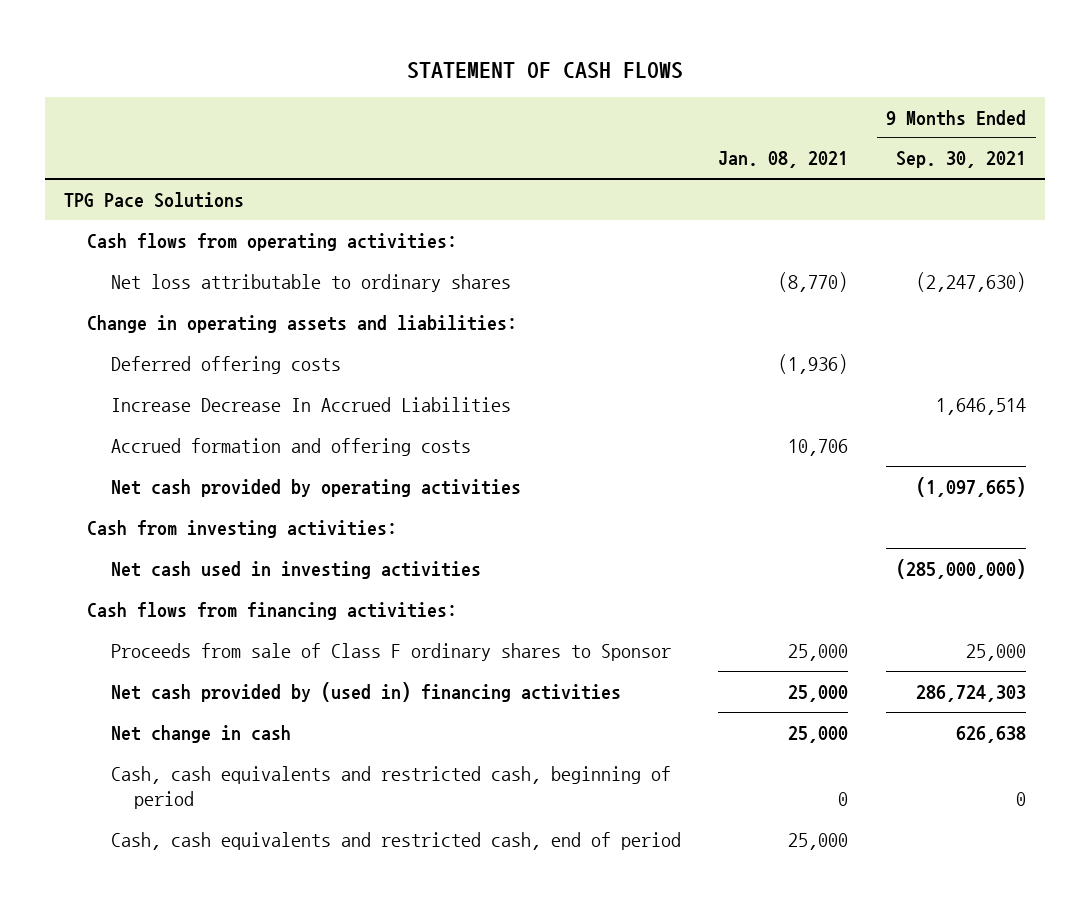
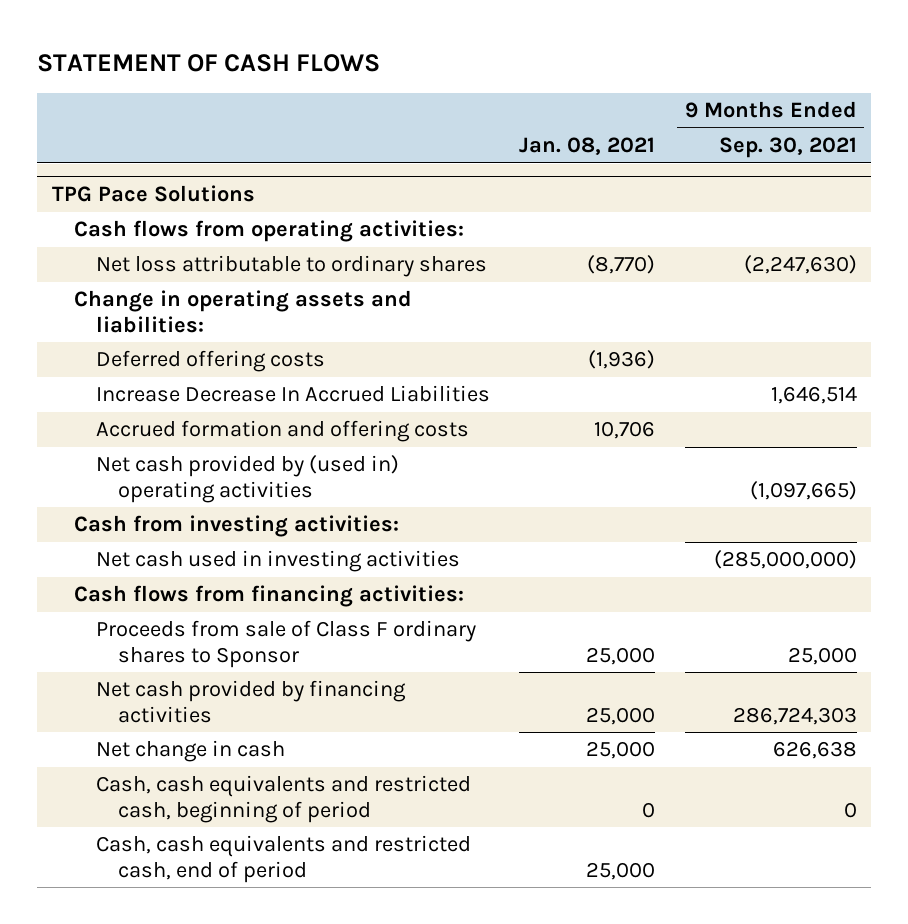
[110,478,521,497] Net cash provided by operating activities -> [96,455,400,504] Net cash provided by (used in) operating activities
[110,681,621,702] Net cash provided by (used in) financing activities -> [96,680,407,724] Net cash provided by financing activities

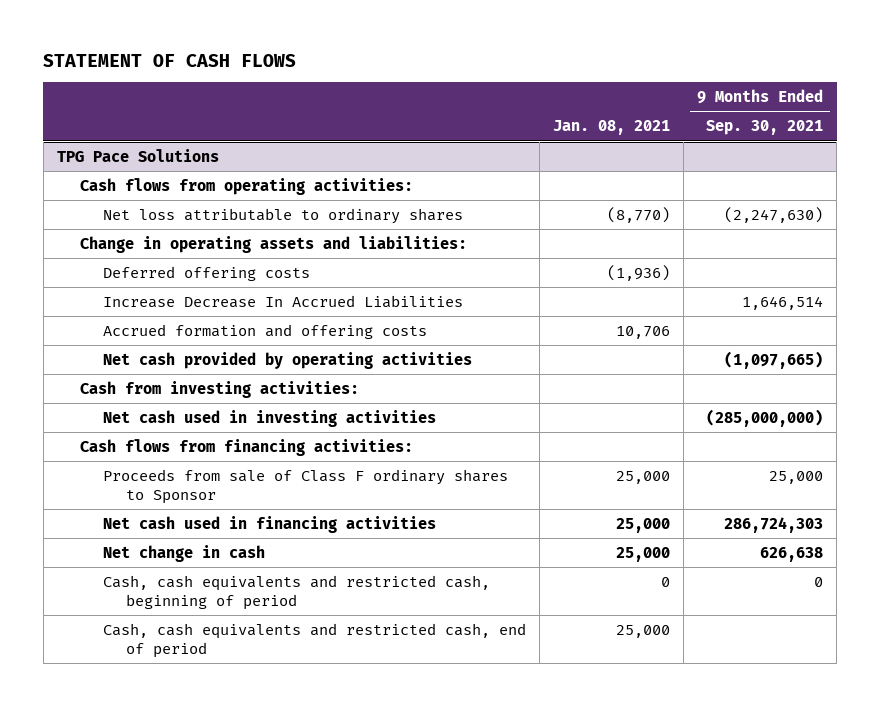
[96,455,400,504] Net cash provided by (used in) operating activities -> [103,352,473,370] Net cash provided by operating activities
[96,680,407,724] Net cash provided by financing activities -> [103,516,437,534] Net cash used in financing activities

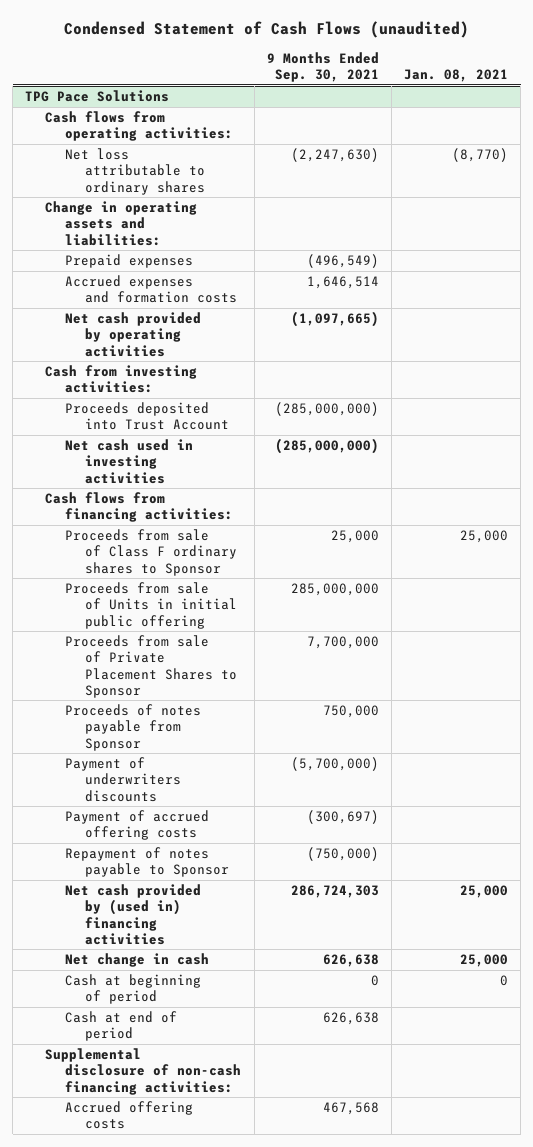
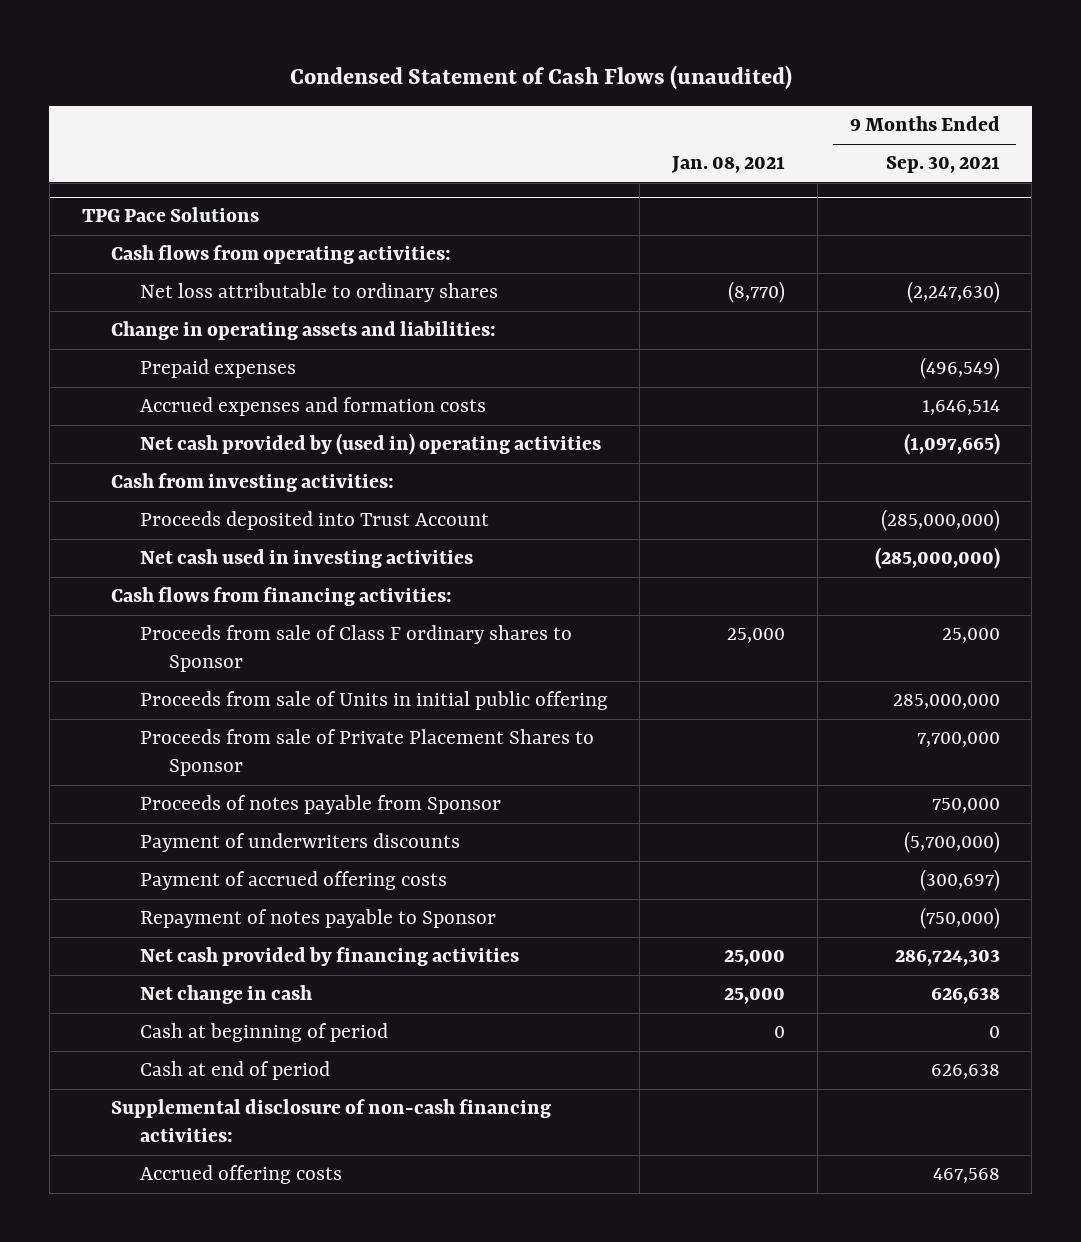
[65,312,202,357] Net cash provided by operating activities -> [139,433,601,456] Net cash provided by (used in) operating activities
[65,884,202,945] Net cash provided by (used in) financing activities -> [139,947,519,967] Net cash provided by financing activities

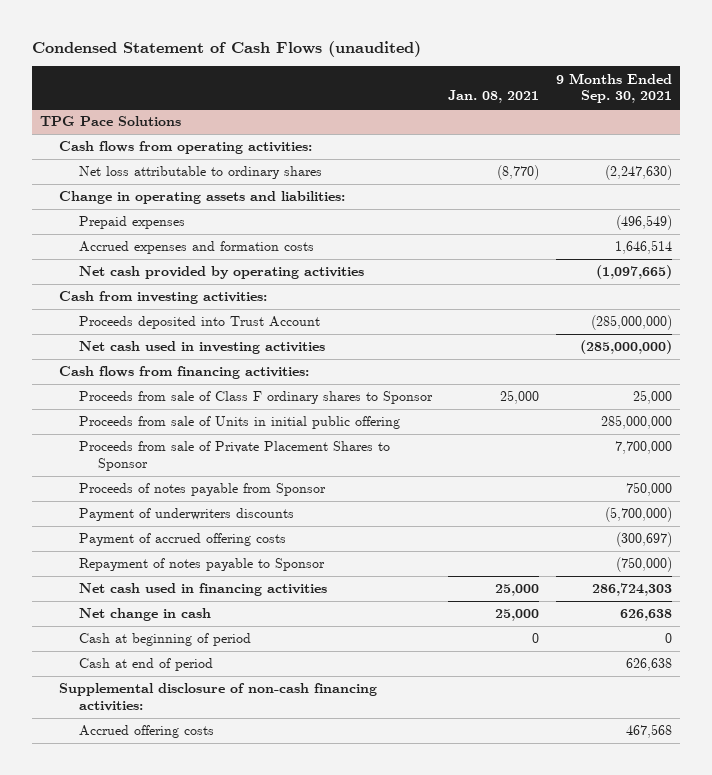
[139,433,601,456] Net cash provided by (used in) operating activities -> [78,266,364,280] Net cash provided by operating activities
[139,947,519,967] Net cash provided by financing activities -> [78,583,327,597] Net cash used in financing activities

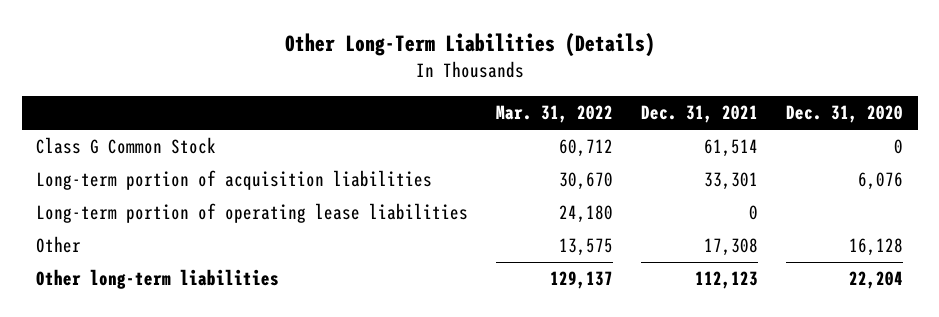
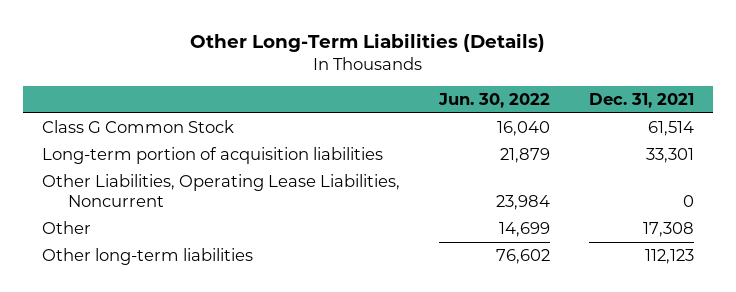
[495,105,613,124] Mar. 31, 2022 -> none
[786,105,904,124] Dec. 31, 2020 -> none
none -> [438,93,551,109] Jun. 30, 2022
[35,203,468,224] Long-term portion of operating lease liabilities -> [42,173,401,208] Other Liabilities, Operating Lease Liabilities, Noncurrent

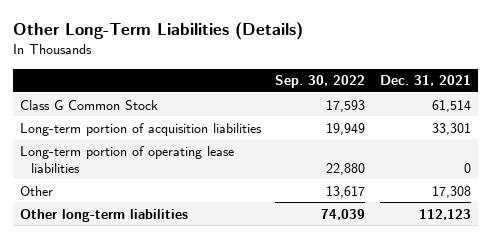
[438,93,551,109] Jun. 30, 2022 -> none
none -> [275,75,366,89] Sep. 30, 2022
[42,173,401,208] Other Liabilities, Operating Lease Liabilities, Noncurrent -> [20,145,235,173] Long-term portion of operating lease liabilities

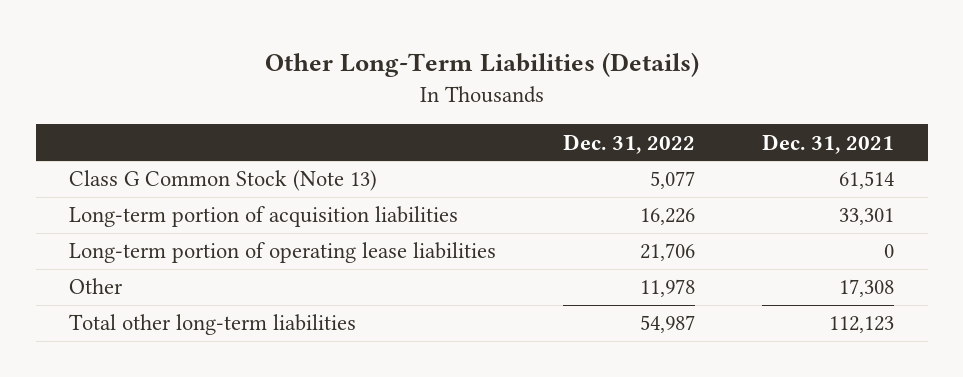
[275,75,366,89] Sep. 30, 2022 -> none
none -> [563,133,696,154] Dec. 31, 2022
[20,99,159,110] Class G Common Stock -> [69,170,378,192] Class G Common Stock (Note 13)
[20,208,189,222] Other long-term liabilities -> [69,314,357,336] Total other long-term liabilities

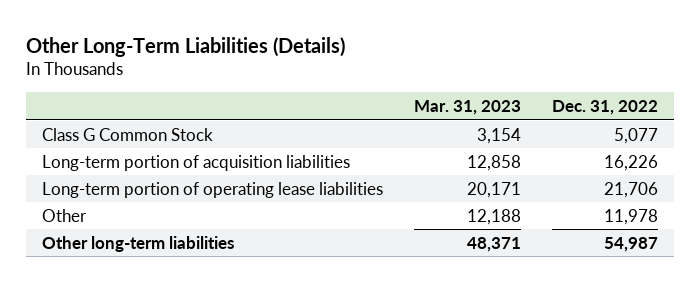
[762,133,895,154] Dec. 31, 2021 -> none
none -> [414,100,522,116] Mar. 31, 2023
[69,170,378,192] Class G Common Stock (Note 13) -> [41,127,213,141] Class G Common Stock
[69,314,357,336] Total other long-term liabilities -> [41,235,234,252] Other long-term liabilities

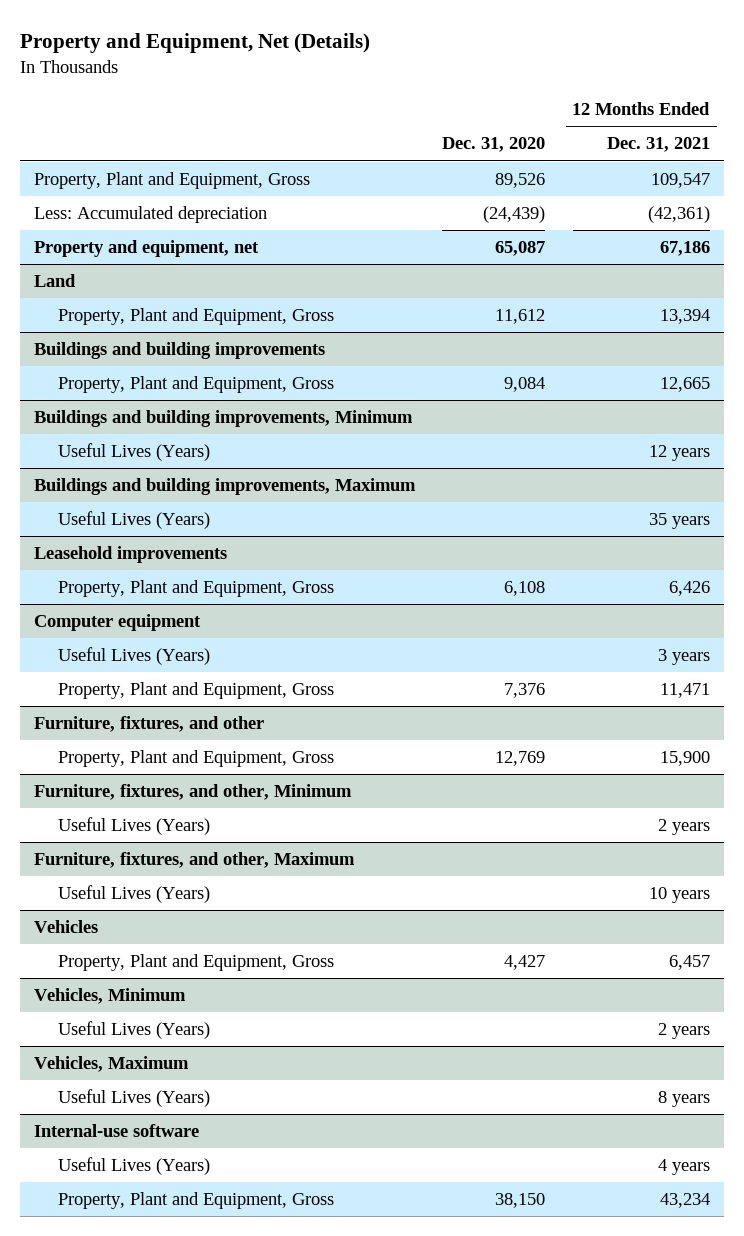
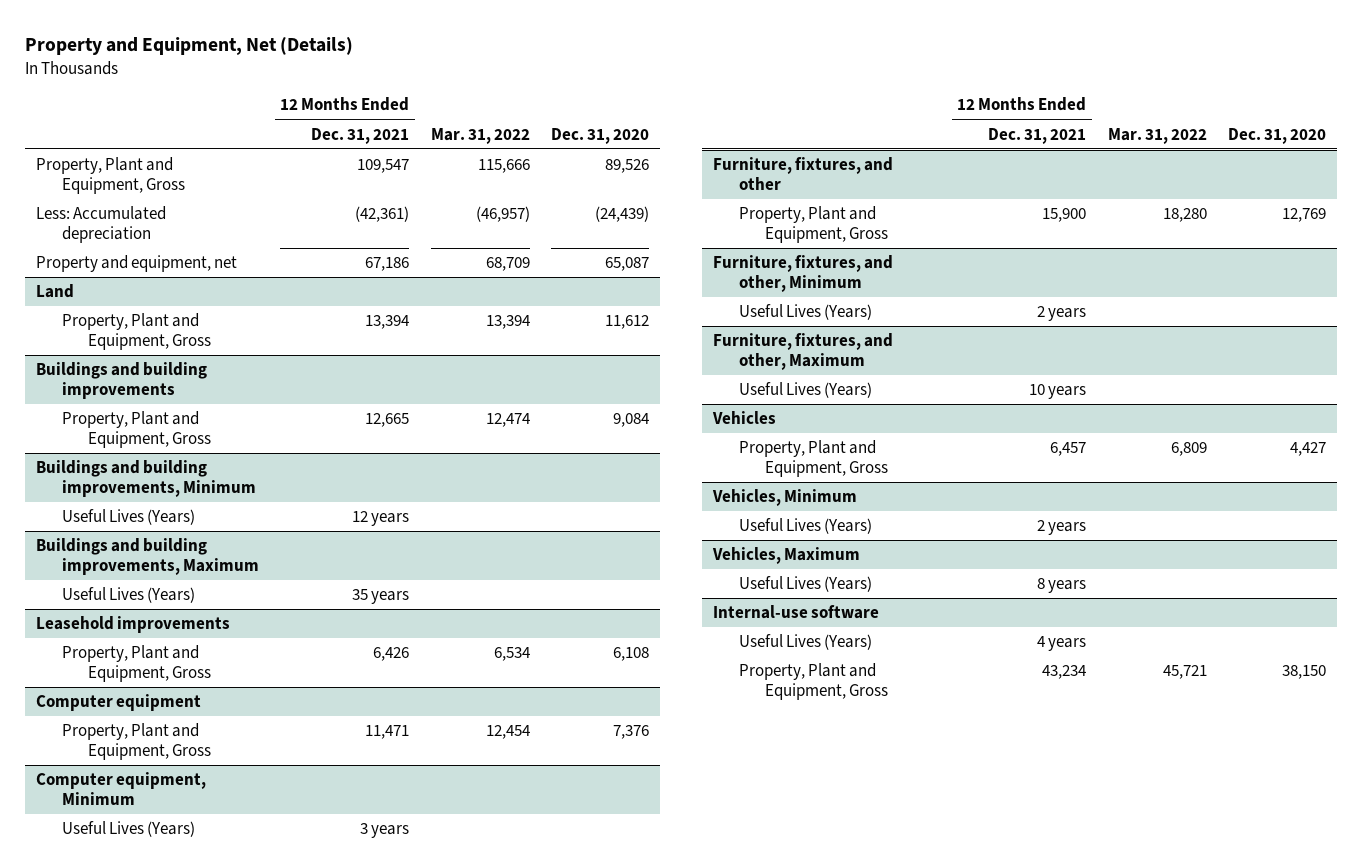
none -> [430,127,530,144] Mar. 31, 2022
[58,647,211,666] Useful Lives (Years) -> none
none -> [35,772,206,805] Computer equipment, Minimum
none -> [61,821,195,838] Useful Lives (Years)

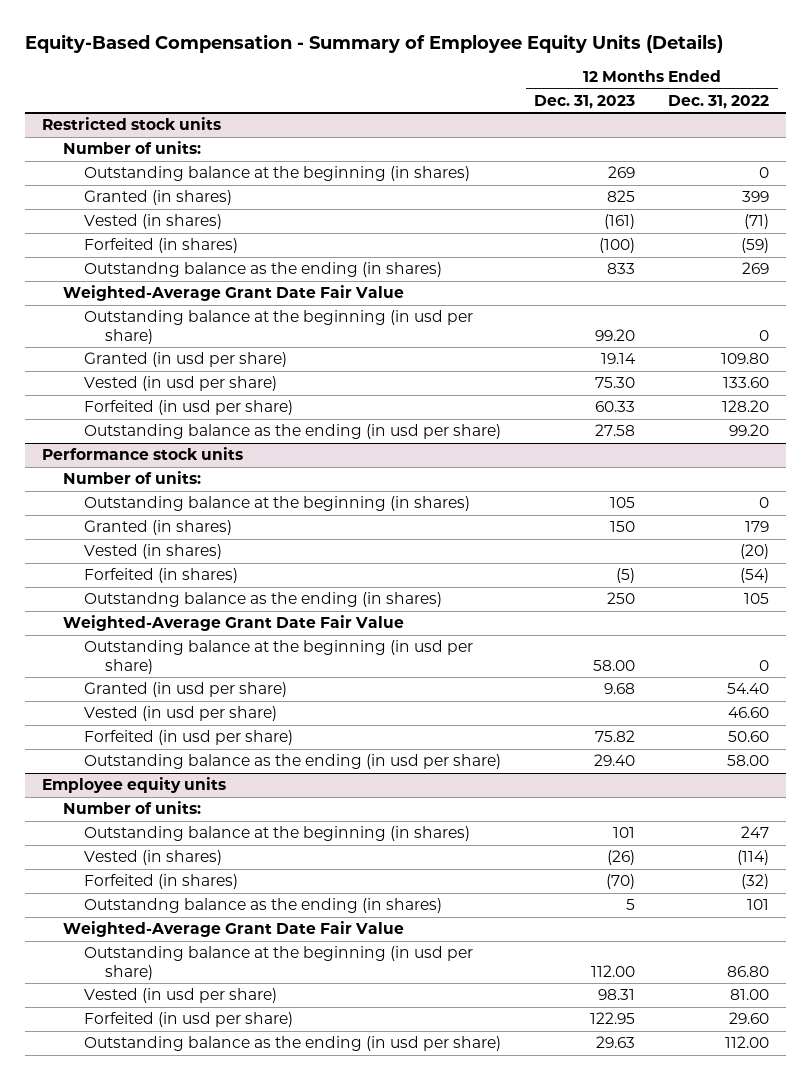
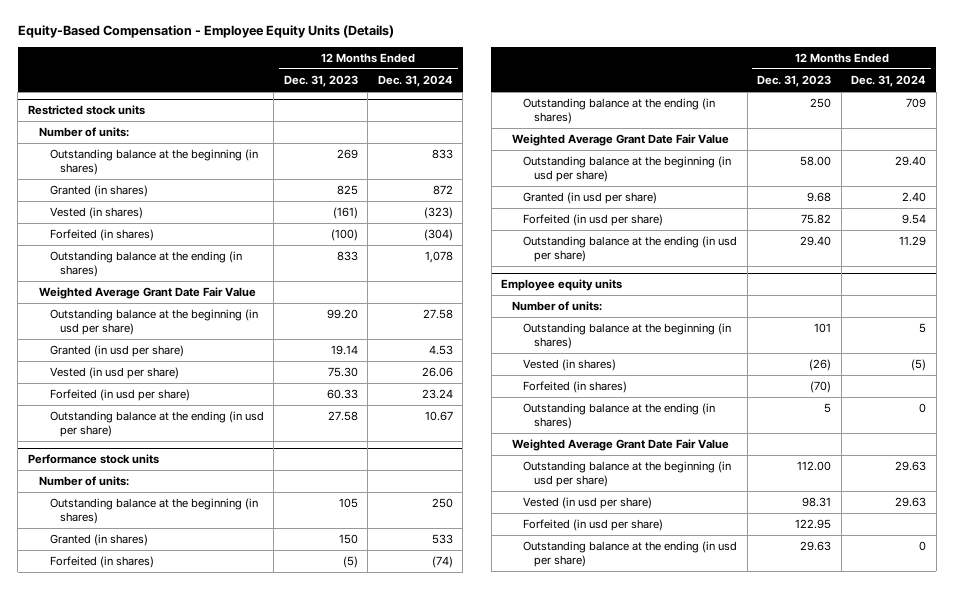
[25,34,724,54] Equity-Based Compensation - Summary of Employee Equity Units (Details) -> [17,25,394,39] Equity-Based Compensation - Employee Equity Units (Details)
[668,94,770,109] Dec. 31, 2022 -> none
none -> [377,74,453,87] Dec. 31, 2024
[83,262,442,278] Outstandng balance as the ending (in shares) -> [49,251,242,278] Outstanding balance at the ending (in shares)
[62,285,404,302] Weighted-Average Grant Date Fair Value -> [38,287,256,300] Weighted Average Grant Date Fair Value
[83,424,501,440] Outstanding balance as the ending (in usd per share) -> [49,411,264,438] Outstanding balance at the ending (in usd per share)
[83,544,222,560] Vested (in shares) -> none
[83,592,442,608] Outstandng balance as the ending (in shares) -> [522,98,715,125] Outstanding balance at the ending (in shares)
[62,615,404,632] Weighted-Average Grant Date Fair Value -> [512,134,730,147] Weighted Average Grant Date Fair Value
[83,706,277,722] Vested (in usd per share) -> none
[83,754,501,770] Outstanding balance as the ending (in usd per share) -> [522,236,737,263] Outstanding balance at the ending (in usd per share)
[83,898,442,914] Outstandng balance as the ending (in shares) -> [522,403,715,430] Outstanding balance at the ending (in shares)
[62,921,404,938] Weighted-Average Grant Date Fair Value -> [512,439,730,452] Weighted Average Grant Date Fair Value
[83,1036,501,1052] Outstanding balance as the ending (in usd per share) -> [522,541,737,568] Outstanding balance at the ending (in usd per share)

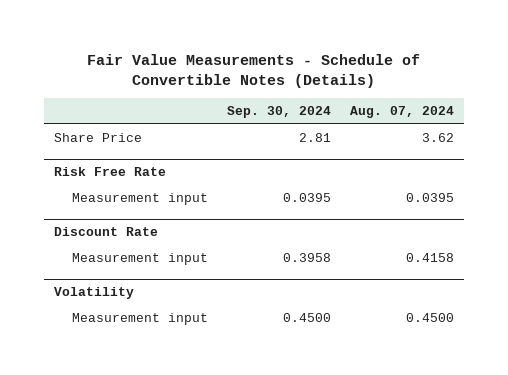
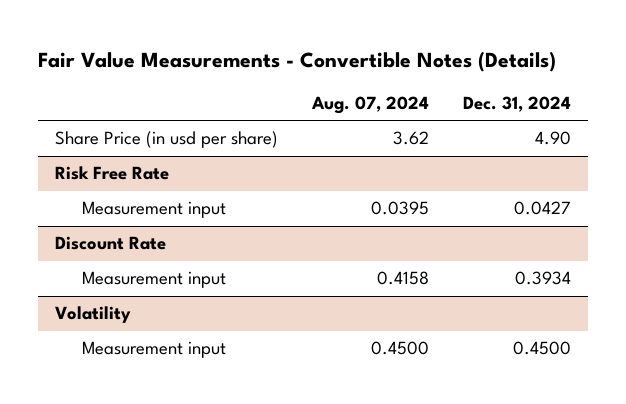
[87,53,421,89] Fair Value Measurements - Schedule of Convertible Notes (Details) -> [38,51,557,73] Fair Value Measurements - Convertible Notes (Details)
[227,106,332,119] Sep. 30, 2024 -> none
none -> [462,96,571,113] Dec. 31, 2024
[54,133,143,143] Share Price -> [55,131,279,149] Share Price (in usd per share)

